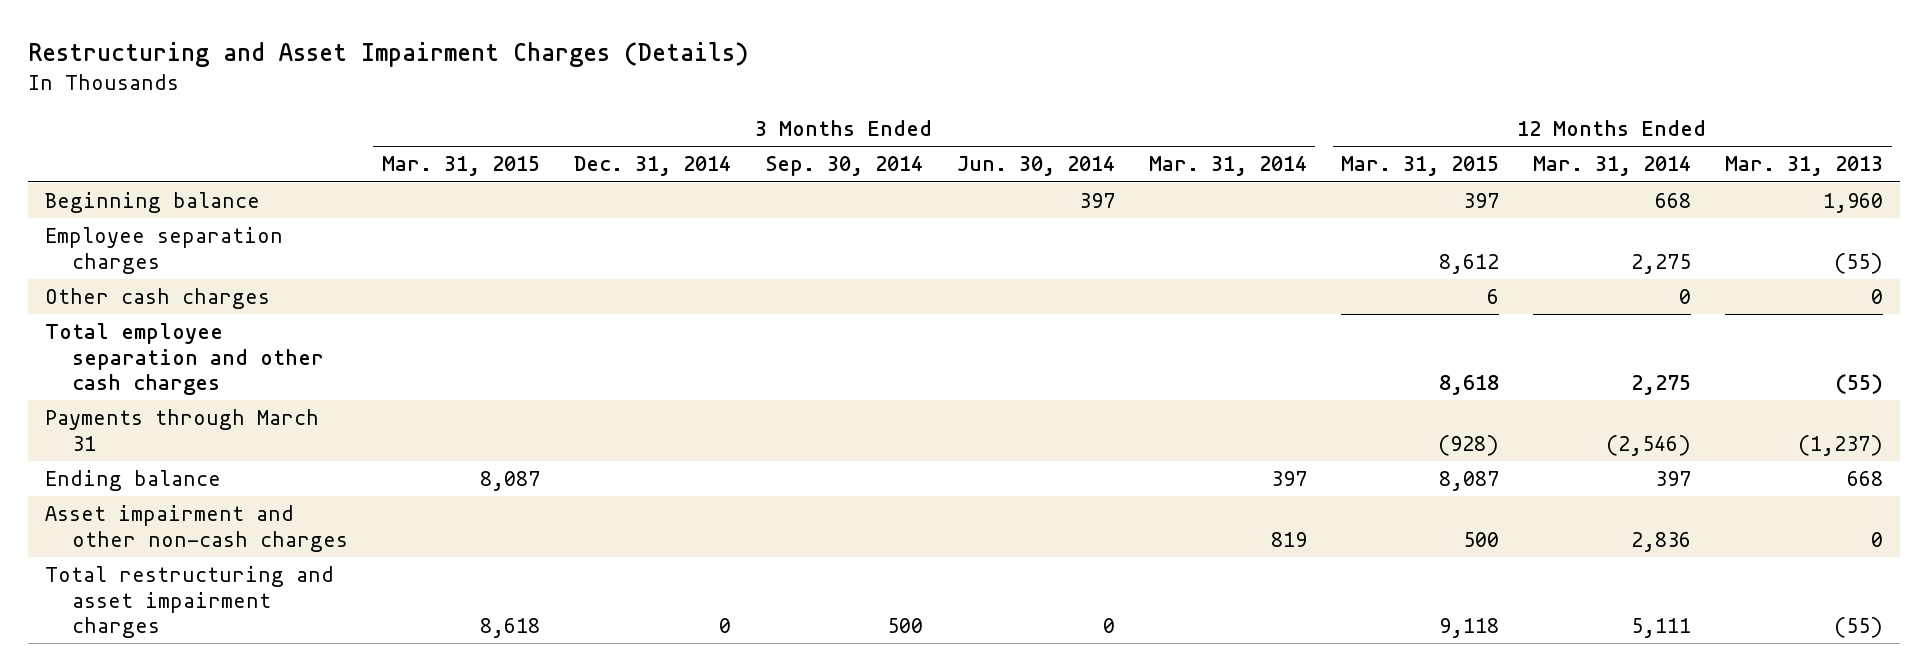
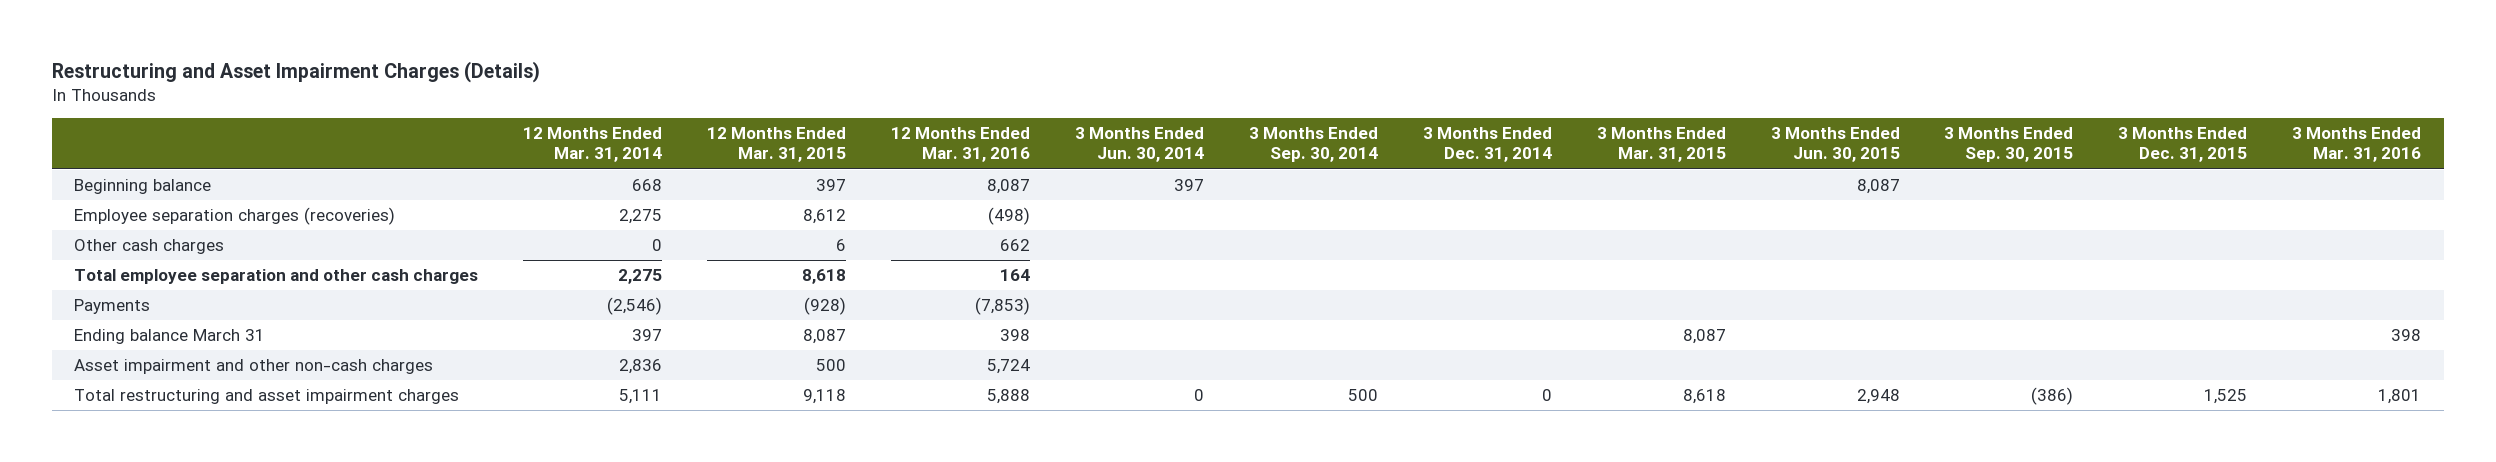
[1148,156,1307,177] Mar. 31, 2014 -> none
[1725,156,1884,177] Mar. 31, 2013 -> none
none -> [891,127,1031,163] 12 Months Ended Mar. 31, 2016
none -> [1770,127,1900,163] 3 Months Ended Jun. 30, 2015
none -> [1944,127,2074,163] 3 Months Ended Sep. 30, 2015
none -> [2118,127,2248,163] 3 Months Ended Dec. 31, 2015
none -> [2292,127,2422,163] 3 Months Ended Mar. 31, 2016
[44,226,283,274] Employee separation charges -> [74,207,396,226] Employee separation charges (recoveries)
[44,408,319,451] Payments through March 31 -> [74,299,151,315] Payments
[44,469,221,491] Ending balance -> [74,329,266,345] Ending balance March 31

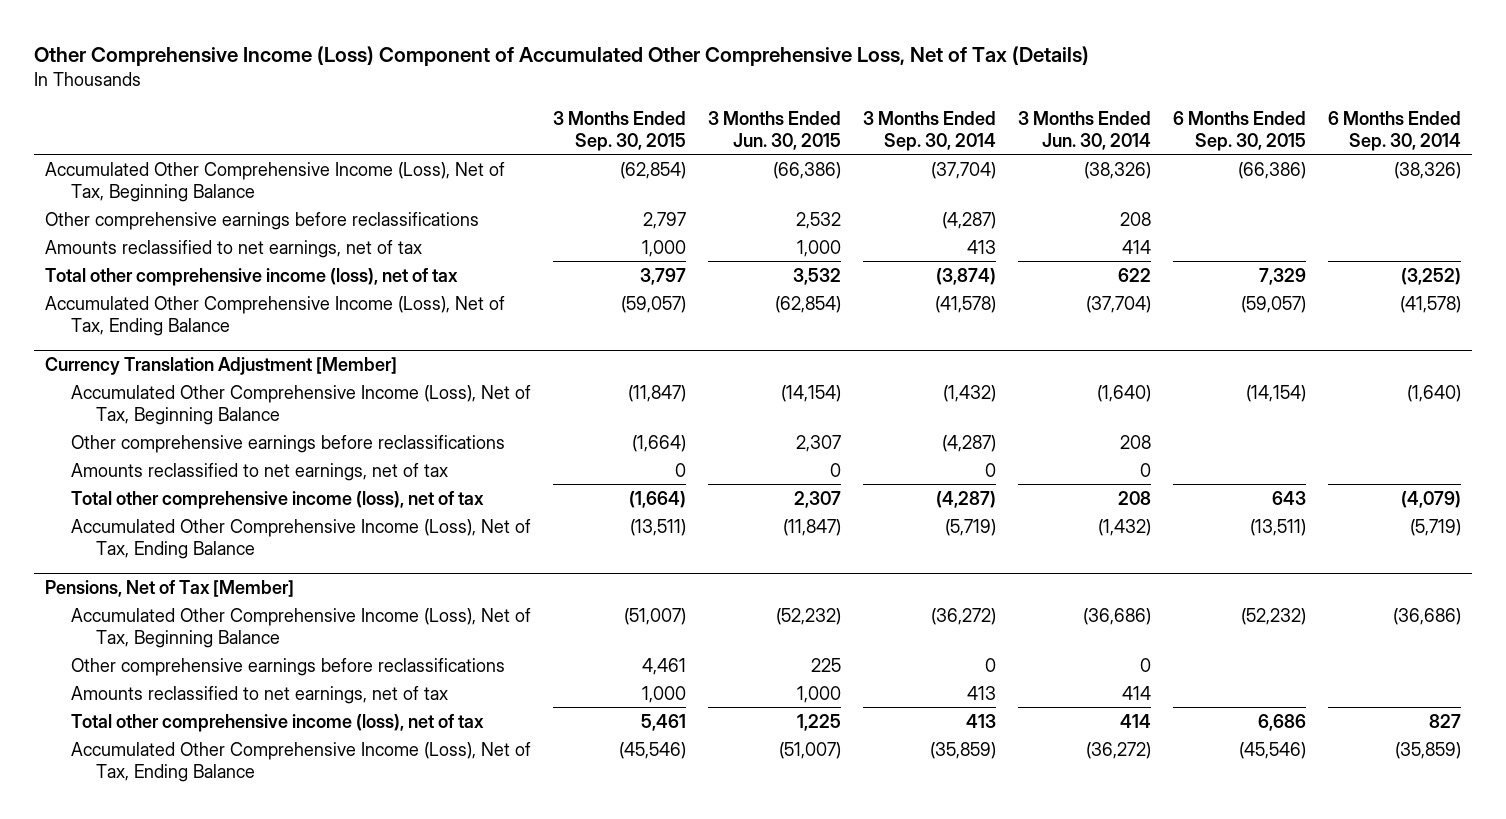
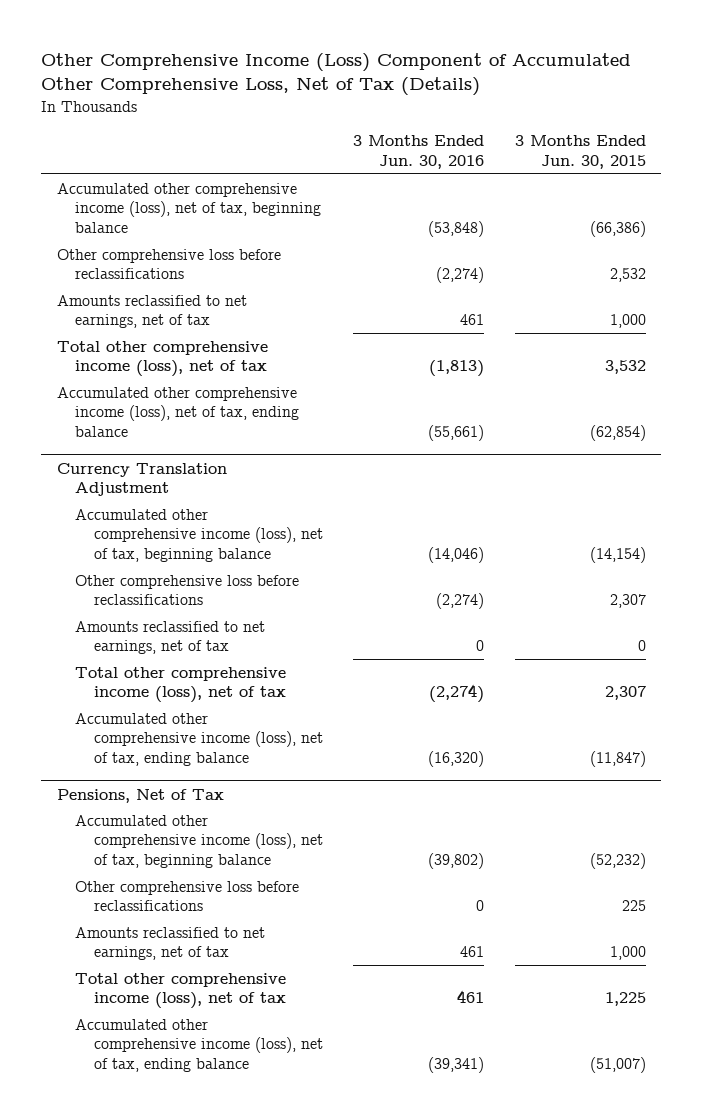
[552,110,686,151] 3 Months Ended Sep. 30, 2015 -> none
[862,110,996,151] 3 Months Ended Sep. 30, 2014 -> none
[1017,110,1151,150] 3 Months Ended Jun. 30, 2014 -> none
[1172,110,1306,151] 6 Months Ended Sep. 30, 2015 -> none
[1327,110,1461,151] 6 Months Ended Sep. 30, 2014 -> none
none -> [353,135,485,169] 3 Months Ended Jun. 30, 2016
[45,161,506,202] Accumulated Other Comprehensive Income (Loss), Net of Tax, Beginning Balance -> [56,182,322,233] Accumulated other comprehensive income (loss), net of tax, beginning balance
[45,211,480,230] Other comprehensive earnings before reclassifications -> [56,248,281,280] Other comprehensive loss before reclassifications
[45,295,506,336] Accumulated Other Comprehensive Income (Loss), Net of Tax, Ending Balance -> [56,386,300,437] Accumulated other comprehensive income (loss), net of tax, ending balance
[45,356,398,375] Currency Translation Adjustment [Member] -> [56,462,227,497] Currency Translation Adjustment
[70,384,531,425] Accumulated Other Comprehensive Income (Loss), Net of Tax, Beginning Balance -> [75,508,324,562] Accumulated other comprehensive income (loss), net of tax, beginning balance
[70,434,505,453] Other comprehensive earnings before reclassifications -> [75,574,300,606] Other comprehensive loss before reclassifications
[70,518,531,559] Accumulated Other Comprehensive Income (Loss), Net of Tax, Ending Balance -> [75,712,324,766] Accumulated other comprehensive income (loss), net of tax, ending balance
[45,579,295,597] Pensions, Net of Tax [Member] -> [56,788,224,803] Pensions, Net of Tax
[70,607,531,648] Accumulated Other Comprehensive Income (Loss), Net of Tax, Beginning Balance -> [75,814,324,868] Accumulated other comprehensive income (loss), net of tax, beginning balance
[70,657,505,676] Other comprehensive earnings before reclassifications -> [75,880,300,912] Other comprehensive loss before reclassifications
[70,741,531,782] Accumulated Other Comprehensive Income (Loss), Net of Tax, Ending Balance -> [75,1018,324,1072] Accumulated other comprehensive income (loss), net of tax, ending balance

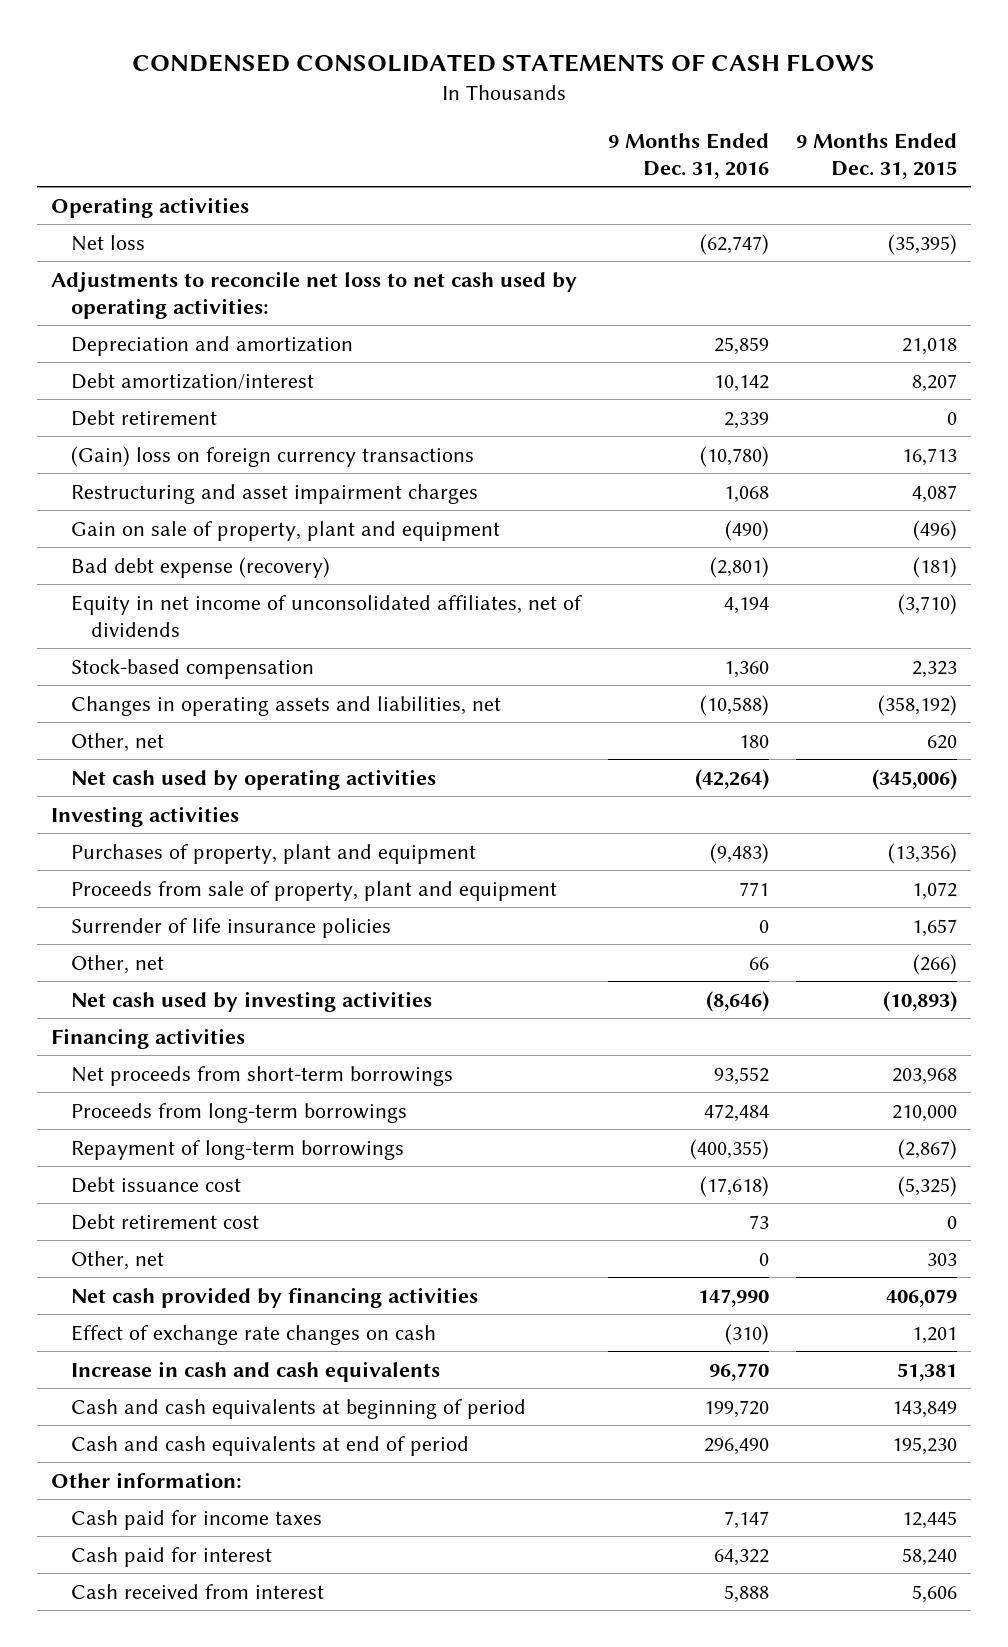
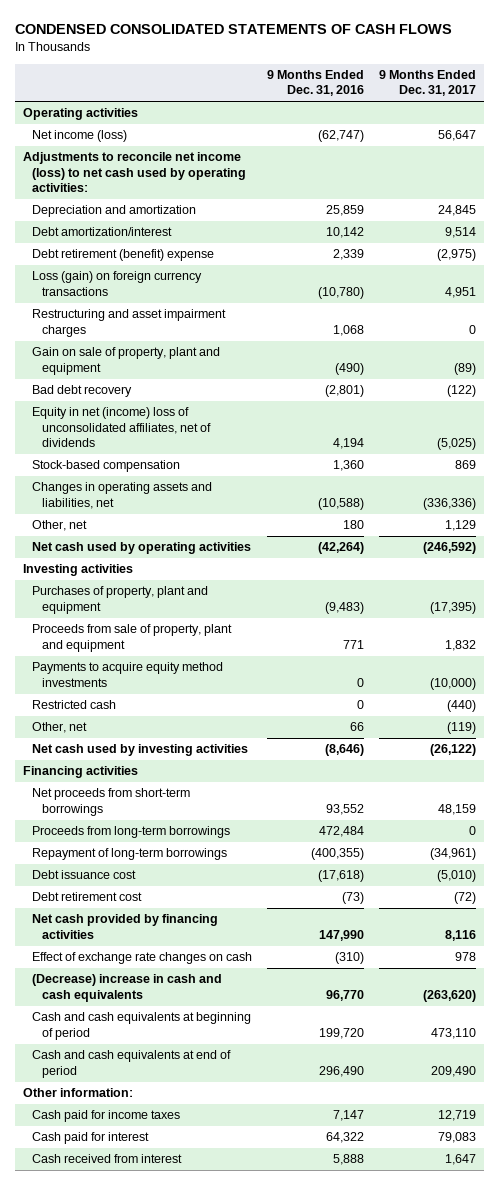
[796,132,958,179] 9 Months Ended Dec. 31, 2015 -> none
none -> [379,69,477,97] 9 Months Ended Dec. 31, 2017
[70,234,145,251] Net loss -> [32,130,128,143] Net income (loss)
[50,270,577,319] Adjustments to reconcile net loss to net cash used by operating activities: -> [22,152,247,193] Adjustments to reconcile net income (loss) to net cash used by operating activities:
[70,409,217,426] Debt retirement -> [32,249,215,262] Debt retirement (benefit) expense
[70,445,474,467] (Gain) loss on foreign currency transactions -> [32,271,203,296] Loss (gain) on foreign currency transactions
[70,556,330,578] Bad debt expense (recovery) -> [32,385,133,398] Bad debt recovery
[70,594,582,637] Equity in net income of unconsolidated affiliates, net of dividends -> [32,407,212,448] Equity in net (income) loss of unconsolidated affiliates, net of dividends
[70,917,391,938] Surrender of life insurance policies -> none
none -> [32,662,224,687] Payments to acquire equity method investments
none -> [32,700,117,710] Restricted cash
[70,1250,164,1270] Other, net -> none
[749,1214,770,1229] 73 -> [342,892,365,905] (73)
[70,1360,440,1382] Increase in cash and cash equivalents -> [32,974,223,1002] (Decrease) increase in cash and cash equivalents

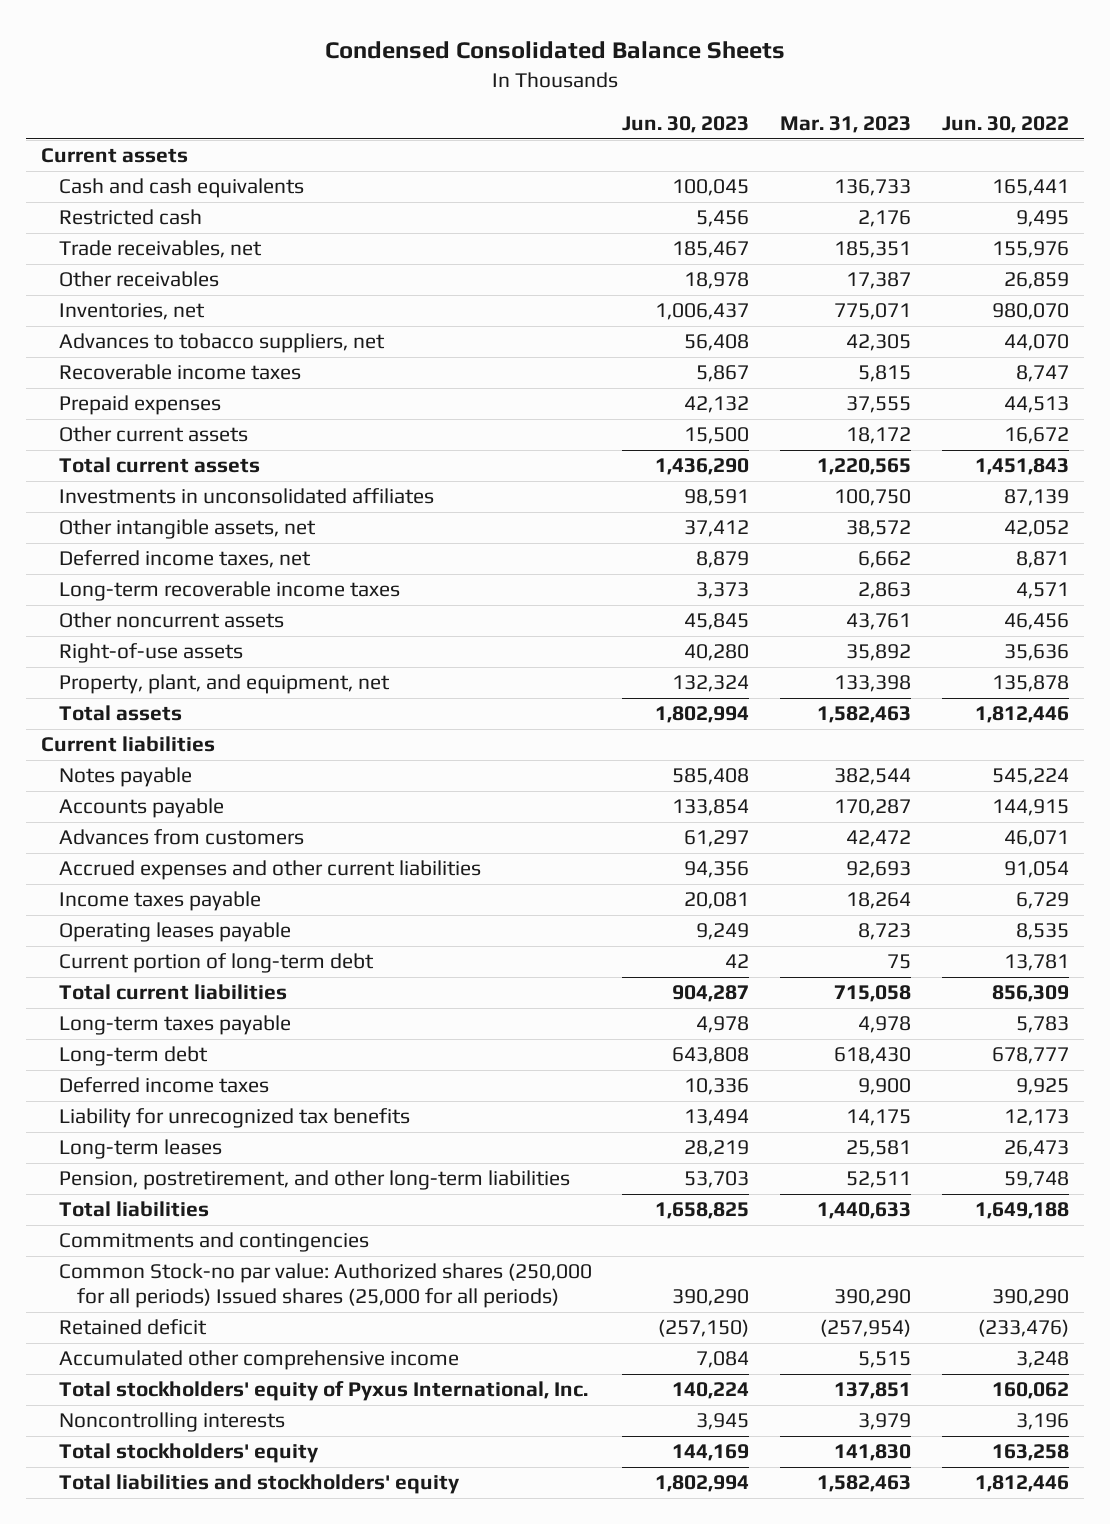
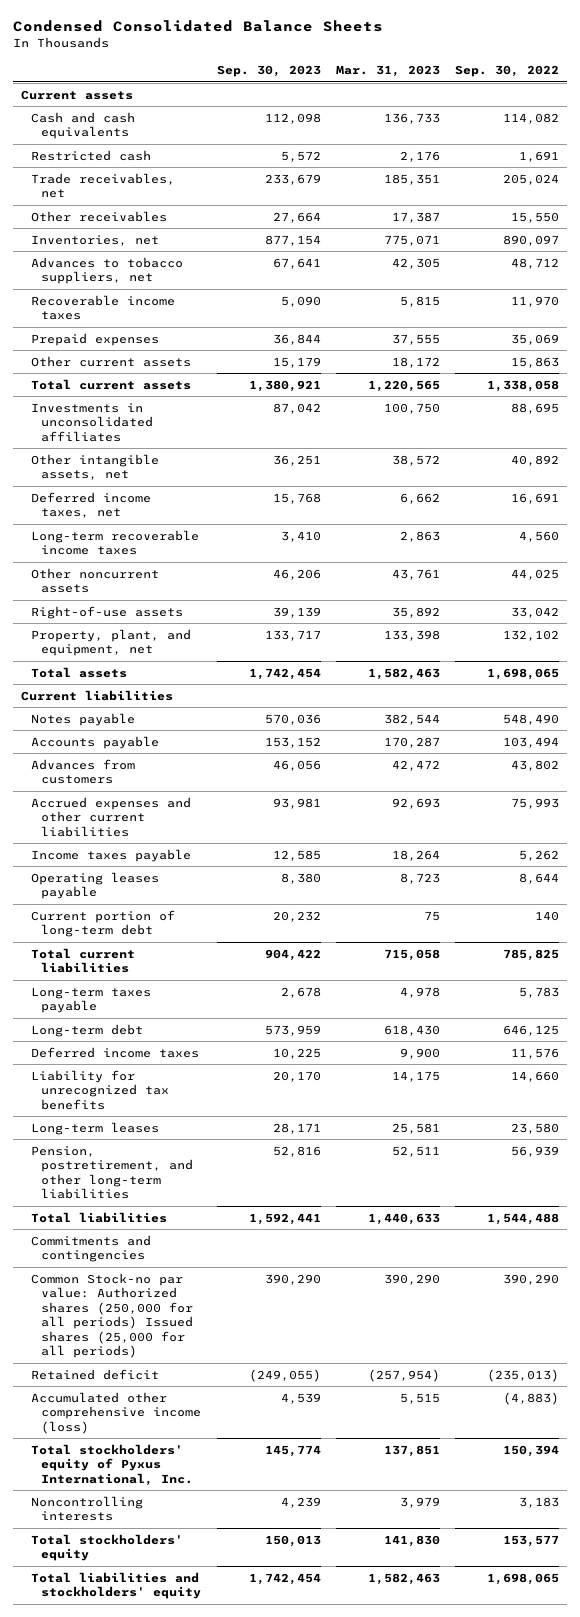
[622,116,750,134] Jun. 30, 2023 -> none
[941,116,1069,134] Jun. 30, 2022 -> none
none -> [216,65,321,78] Sep. 30, 2023
none -> [455,65,560,78] Sep. 30, 2022
[58,1350,459,1371] Accumulated other comprehensive income -> [31,1391,202,1434] Accumulated other comprehensive income (loss)

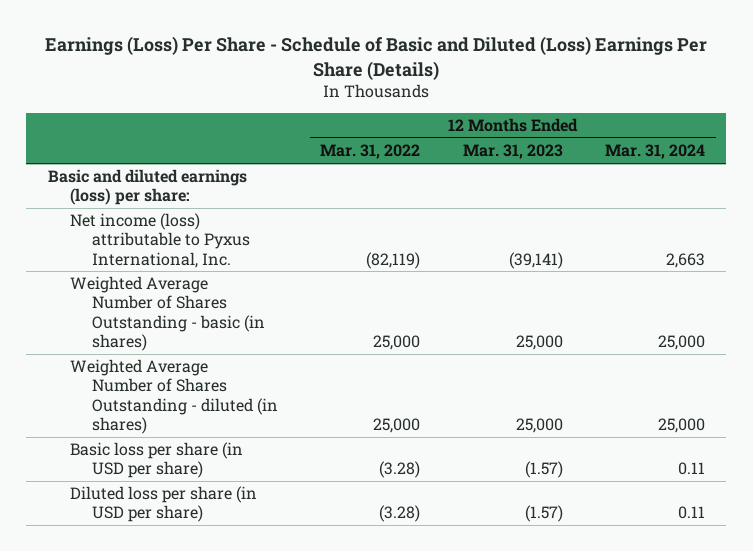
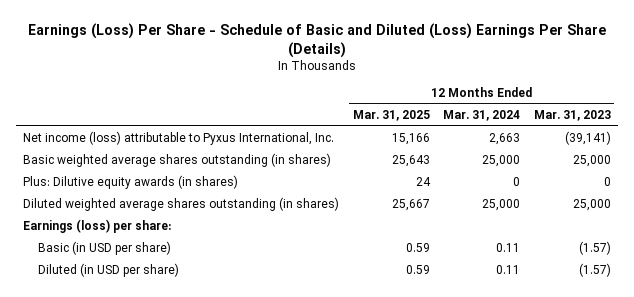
[320,144,421,160] Mar. 31, 2022 -> none
none -> [352,110,430,122] Mar. 31, 2025
[47,169,247,206] Basic and diluted earnings (loss) per share: -> none
[69,276,265,351] Weighted Average Number of Shares Outstanding - basic (in shares) -> [23,153,332,168] Basic weighted average shares outstanding (in shares)
none -> [23,175,239,190] Plus: Dilutive equity awards (in shares)
[69,359,278,434] Weighted Average Number of Shares Outstanding - diluted (in shares) -> [23,197,340,212] Diluted weighted average shares outstanding (in shares)
none -> [23,219,172,234] Earnings (loss) per share:
[69,442,243,479] Basic loss per share (in USD per share) -> [37,241,171,256] Basic (in USD per share)
[69,486,257,523] Diluted loss per share (in USD per share) -> [37,263,179,278] Diluted (in USD per share)

